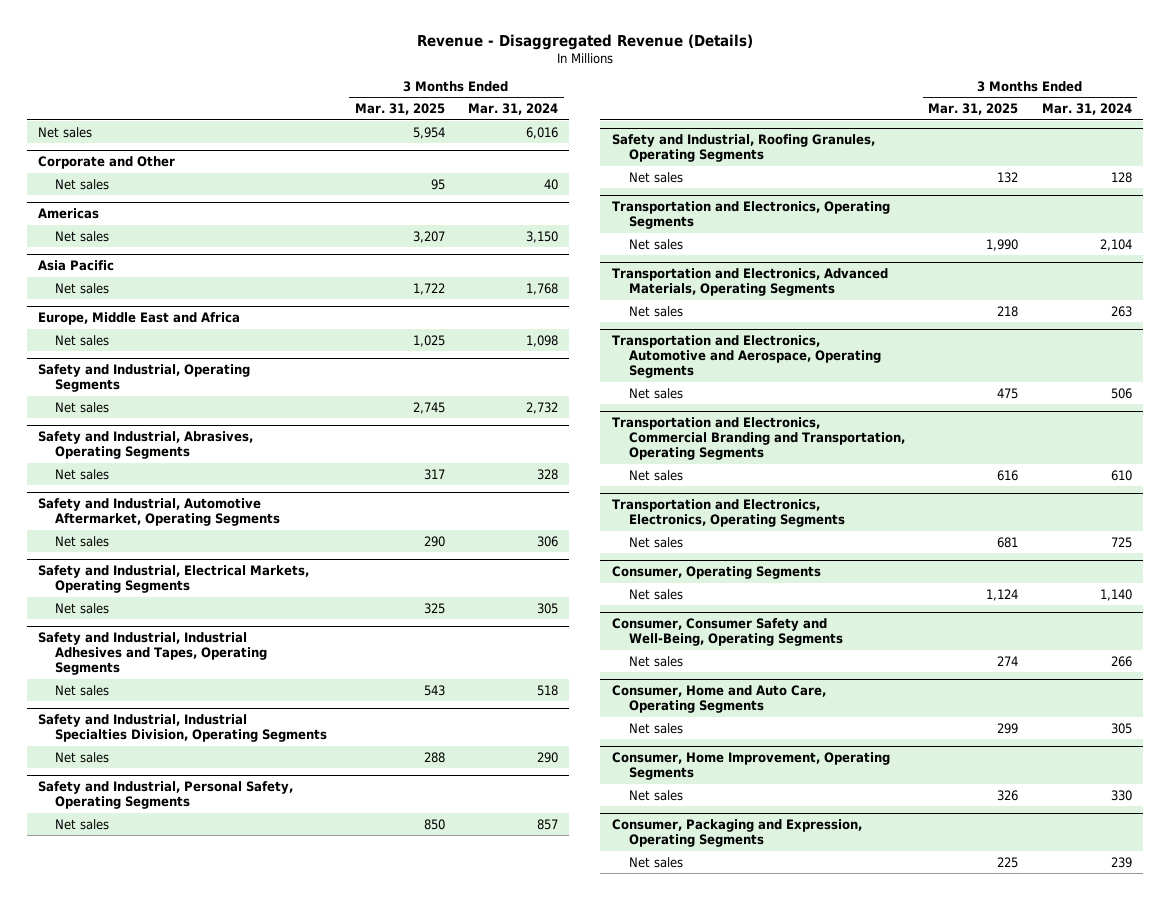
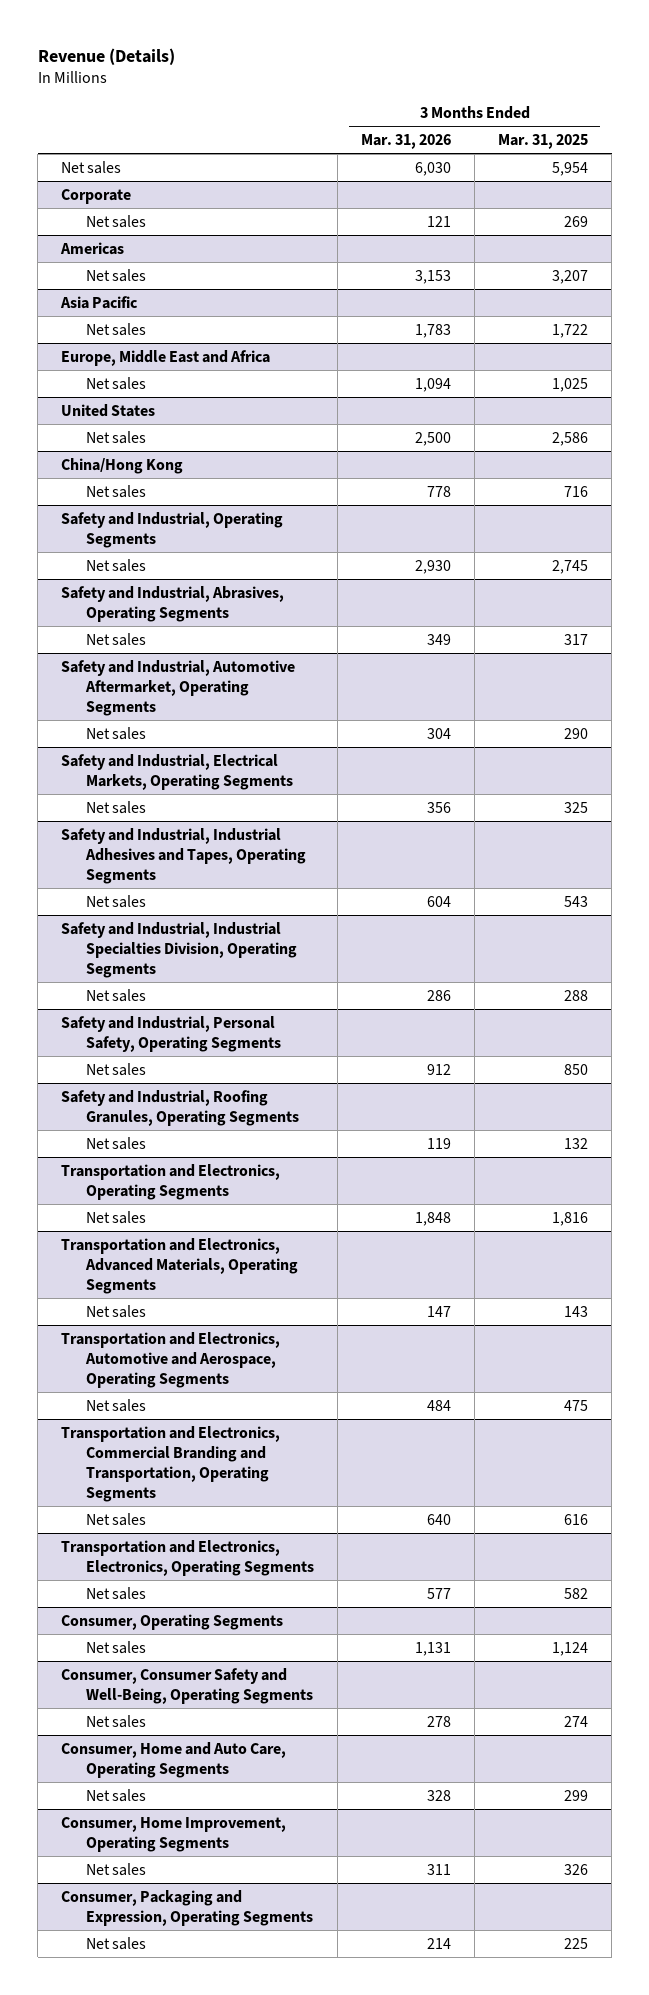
[416,33,753,50] Revenue - Disaggregated Revenue (Details) -> [37,48,175,66] Revenue (Details)
[467,103,558,116] Mar. 31, 2024 -> none
none -> [361,133,452,149] Mar. 31, 2026
[38,156,176,170] Corporate and Other -> [61,188,132,204] Corporate
[430,178,445,190] 95 -> [564,215,589,227] 269
none -> [61,403,156,417] United States
none -> [86,430,147,444] Net sales
none -> [61,457,184,474] China/Hong Kong
none -> [86,484,147,498] Net sales
[986,238,1019,251] 1,990 -> [552,1211,589,1226] 1,816
[997,305,1019,317] 218 -> [564,1305,589,1317] 143
[997,536,1019,548] 681 -> [564,1587,589,1599] 582

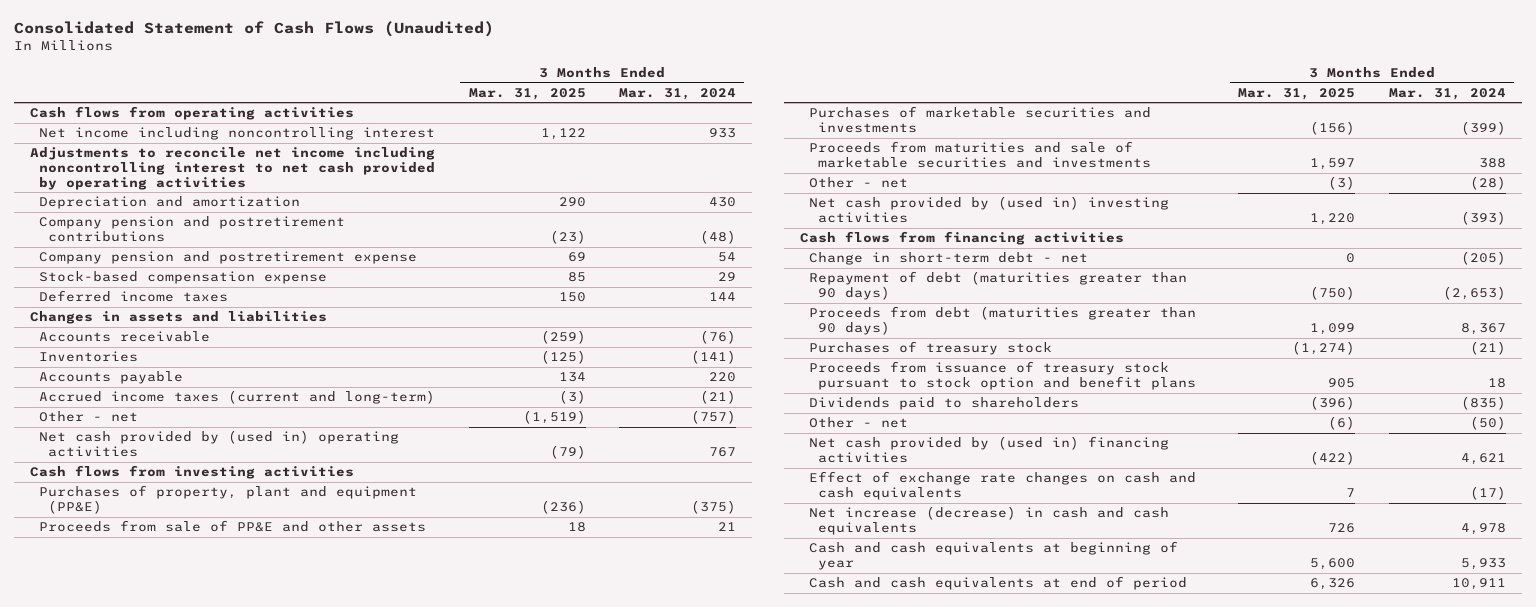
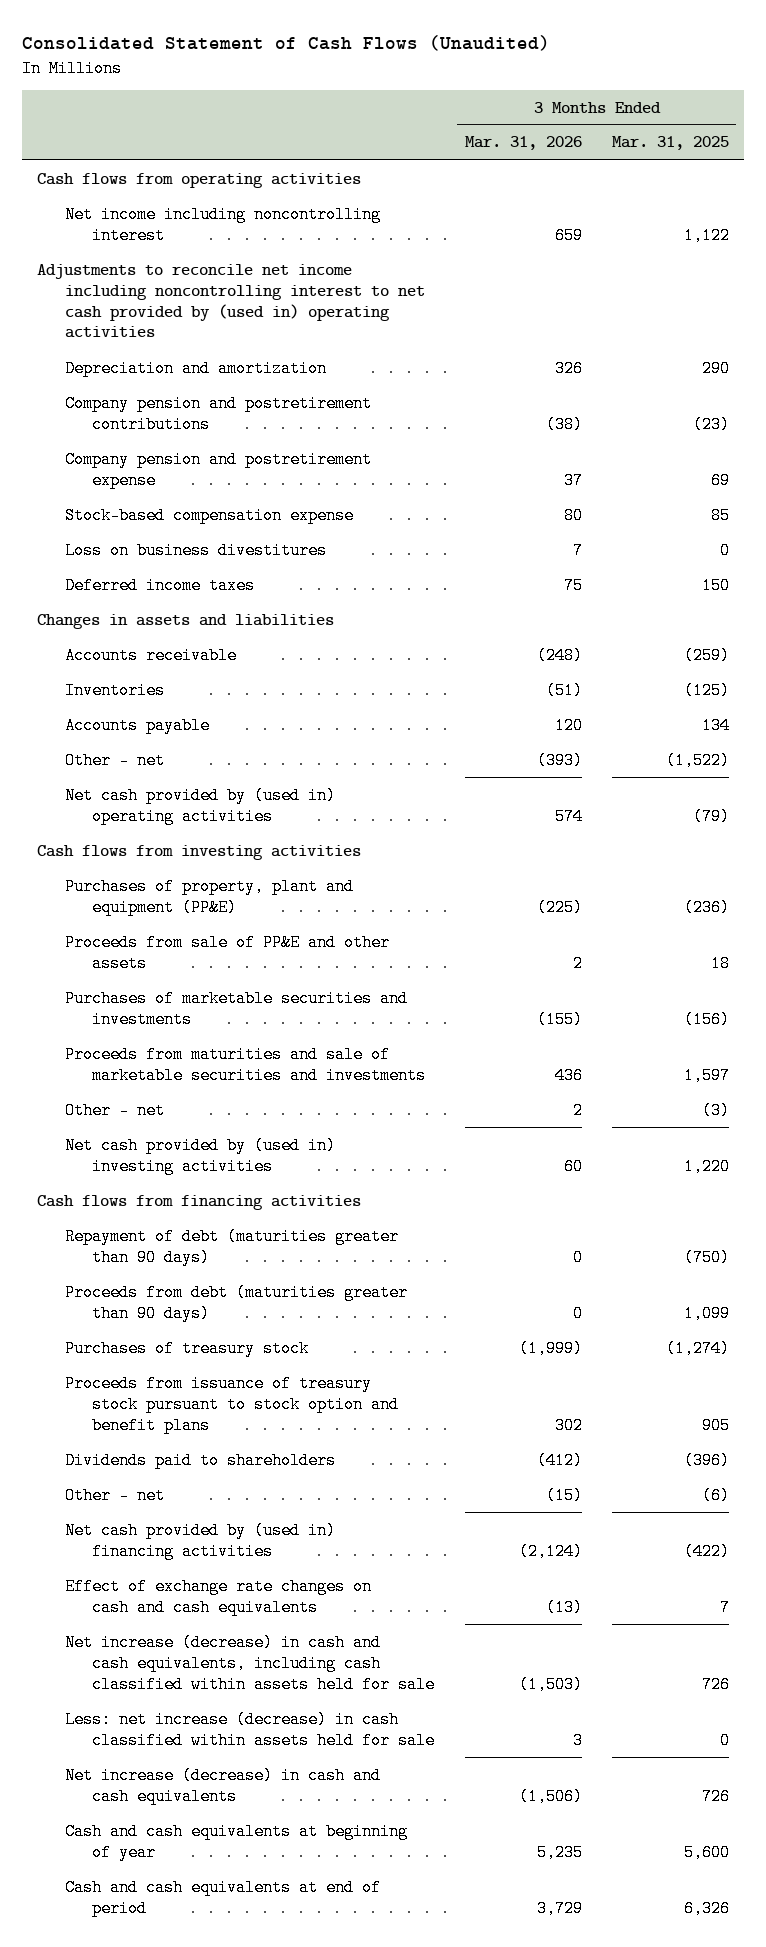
[618,87,736,100] Mar. 31, 2024 -> none
none -> [464,136,582,151] Mar. 31, 2026
[30,147,436,190] Adjustments to reconcile net income including noncontrolling interest to net cash provided by operating activities -> [37,263,425,339] Adjustments to reconcile net income including noncontrolling interest to net cash provided by (used in) operating activities
none -> [64,541,327,559] Loss on business divestitures
[39,390,436,405] Accrued income taxes (current and long-term) -> none
[522,410,586,425] (1,519) -> [665,751,730,769] (1,522)
[809,252,1089,266] Change in short-term debt - net -> none
none -> [64,1633,436,1693] Net increase (decrease) in cash and cash equivalents, including cash classified within assets held for sale
none -> [64,1710,436,1749] Less: net increase (decrease) in cash classified within assets held for sale

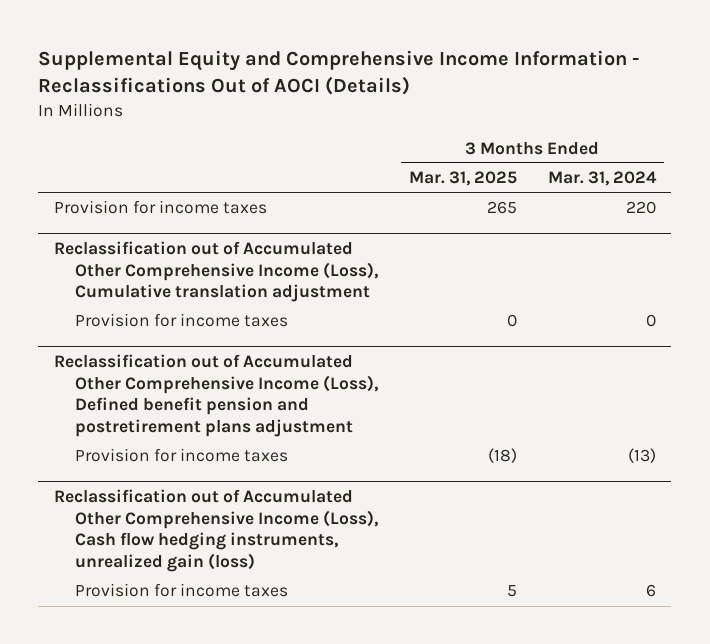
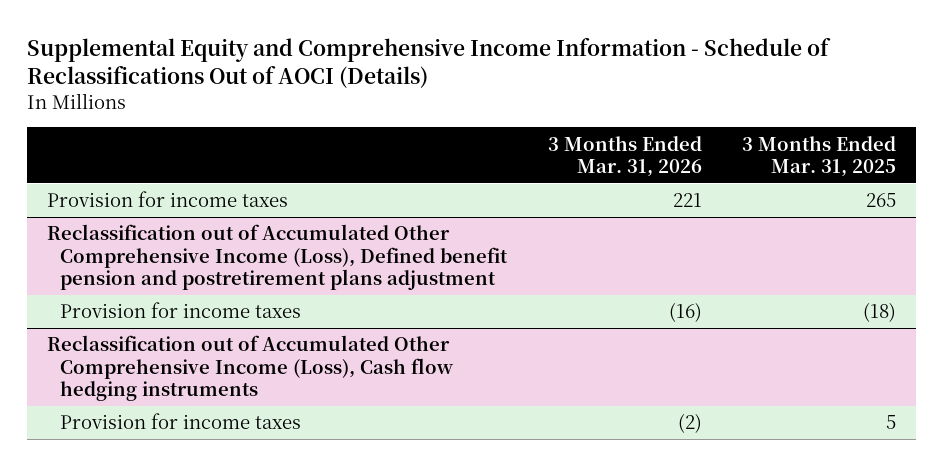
[38,50,640,96] Supplemental Equity and Comprehensive Income Information - Reclassifications Out of AOCI (Details) -> [27,37,832,89] Supplemental Equity and Comprehensive Income Information - Schedule of Reclassifications Out of AOCI (Details)
[547,171,657,187] Mar. 31, 2024 -> none
none -> [547,135,702,177] 3 Months Ended Mar. 31, 2026
[53,241,378,303] Reclassification out of Accumulated Other Comprehensive Income (Loss), Cumulative translation adjustment -> none
[74,313,288,328] Provision for income taxes -> none
[53,489,378,572] Reclassification out of Accumulated Other Comprehensive Income (Loss), Cash flow hedging instruments, unrealized gain (loss) -> [47,335,455,401] Reclassification out of Accumulated Other Comprehensive Income (Loss), Cash flow hedging instruments

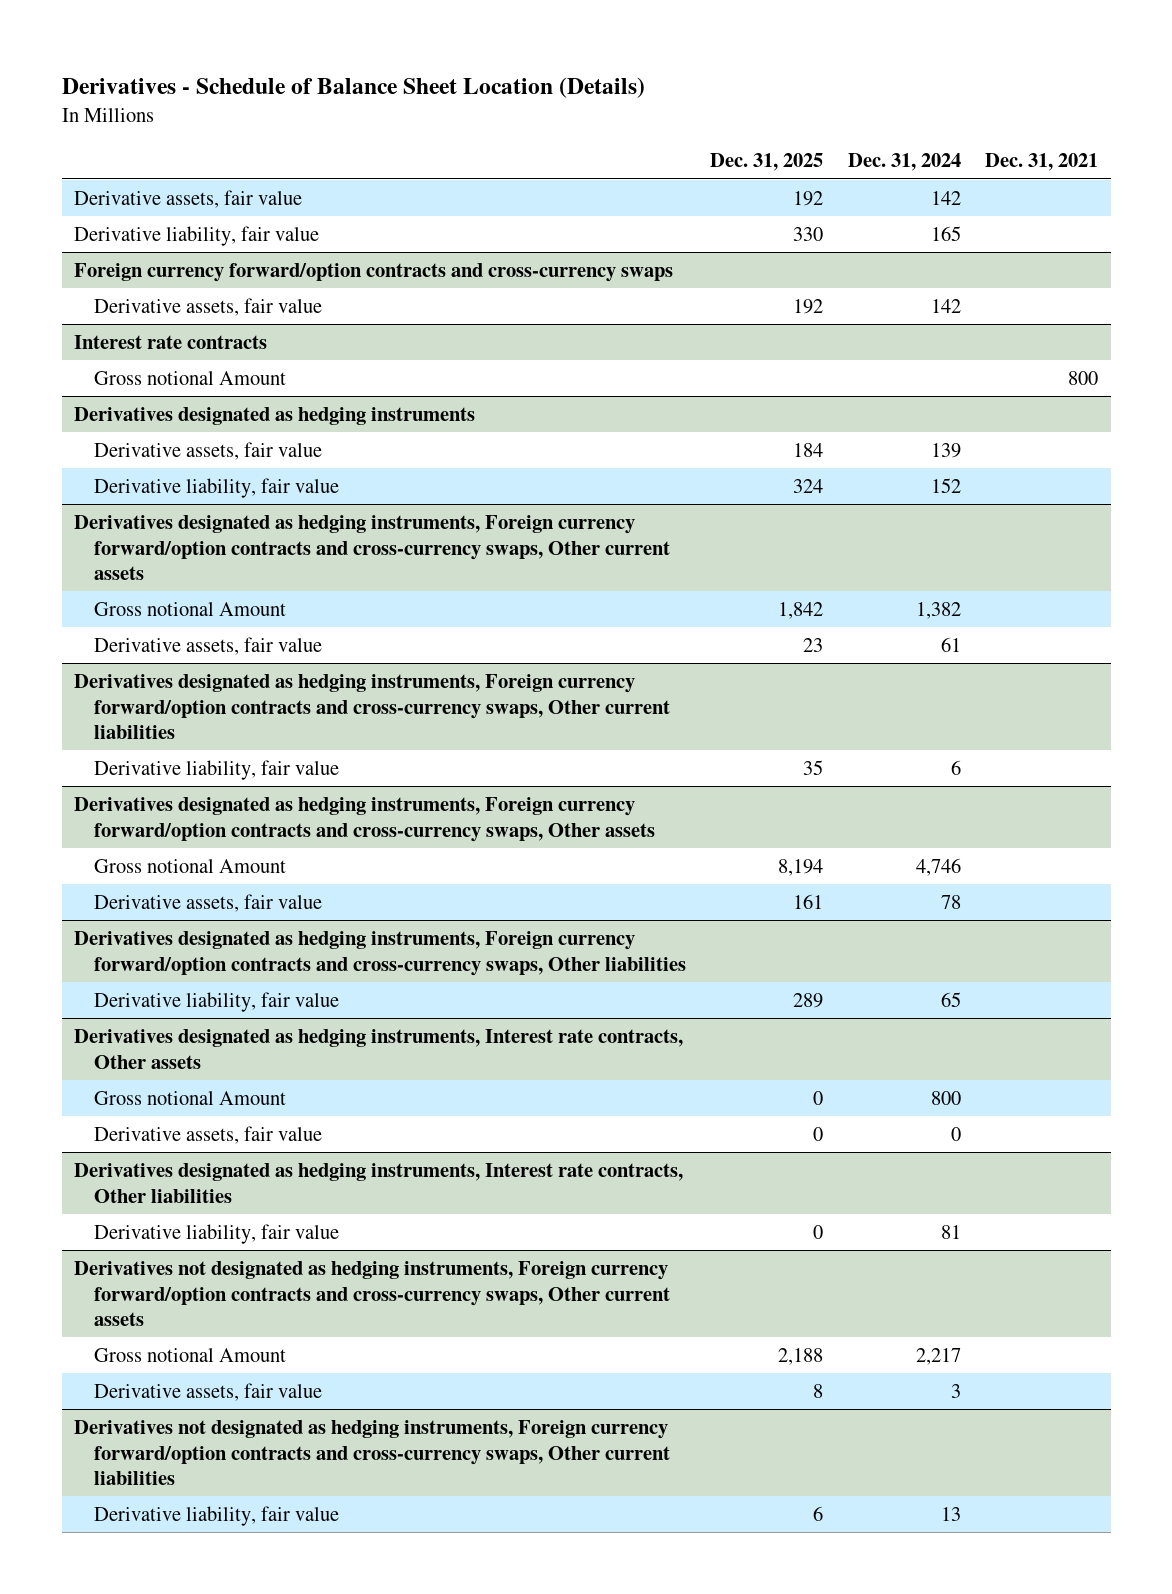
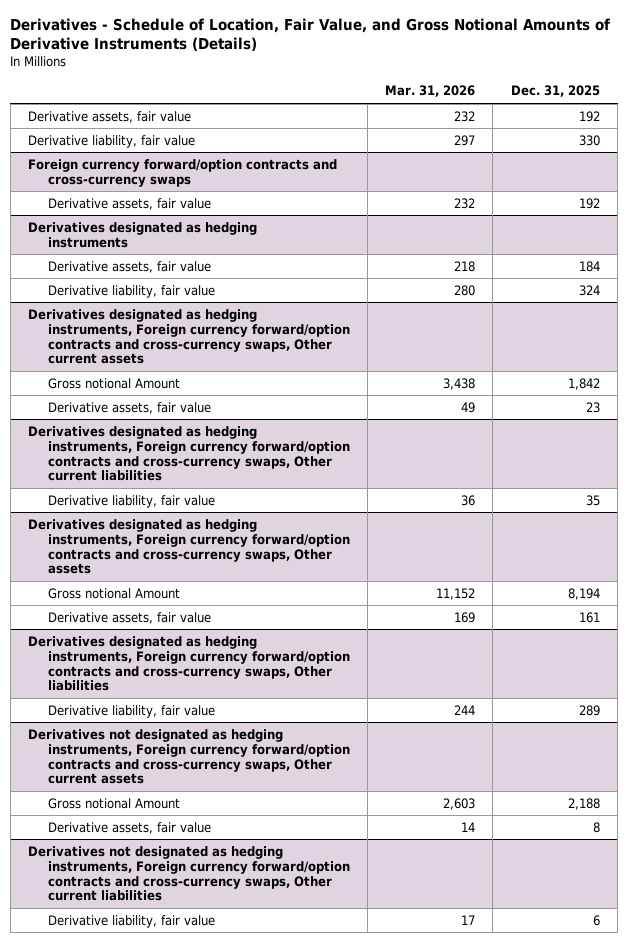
[61,76,645,98] Derivatives - Schedule of Balance Sheet Location (Details) -> [10,17,611,52] Derivatives - Schedule of Location, Fair Value, and Gross Notional Amounts of Derivative Instruments (Details)
[847,153,961,172] Dec. 31, 2024 -> none
[985,153,1099,172] Dec. 31, 2021 -> none
none -> [385,85,476,98] Mar. 31, 2026
[73,334,267,349] Interest rate contracts -> none
[93,370,286,385] Gross notional Amount -> none
[73,1028,683,1069] Derivatives designated as hedging instruments, Interest rate contracts, Other assets -> none
[93,1090,286,1105] Gross notional Amount -> none
[93,1125,322,1144] Derivative assets, fair value -> none
[73,1162,683,1203] Derivatives designated as hedging instruments, Interest rate contracts, Other liabilities -> none
[93,1223,339,1244] Derivative liability, fair value -> none

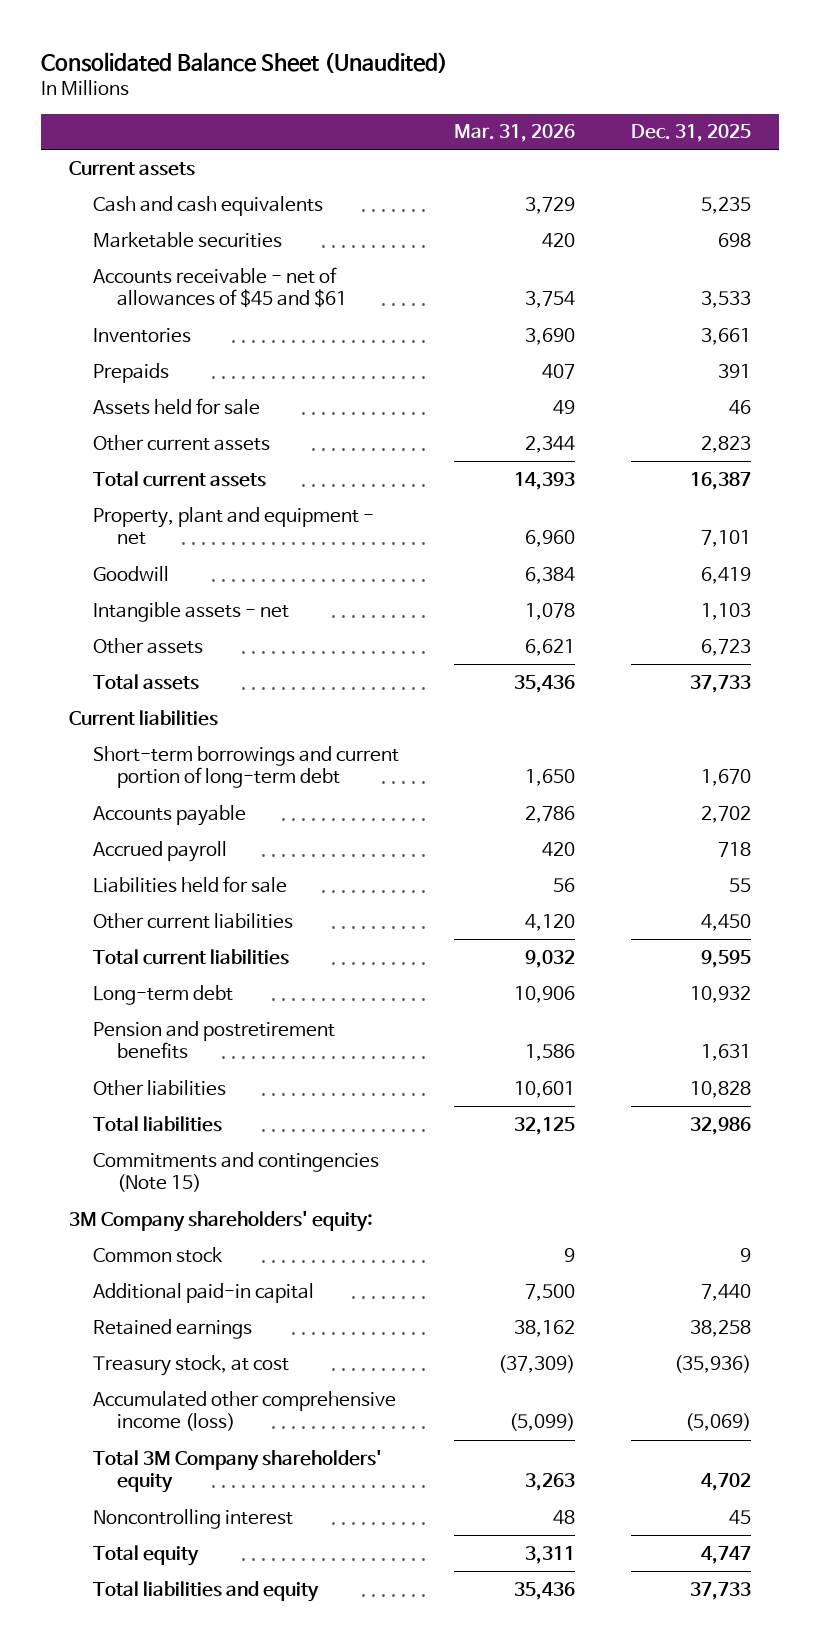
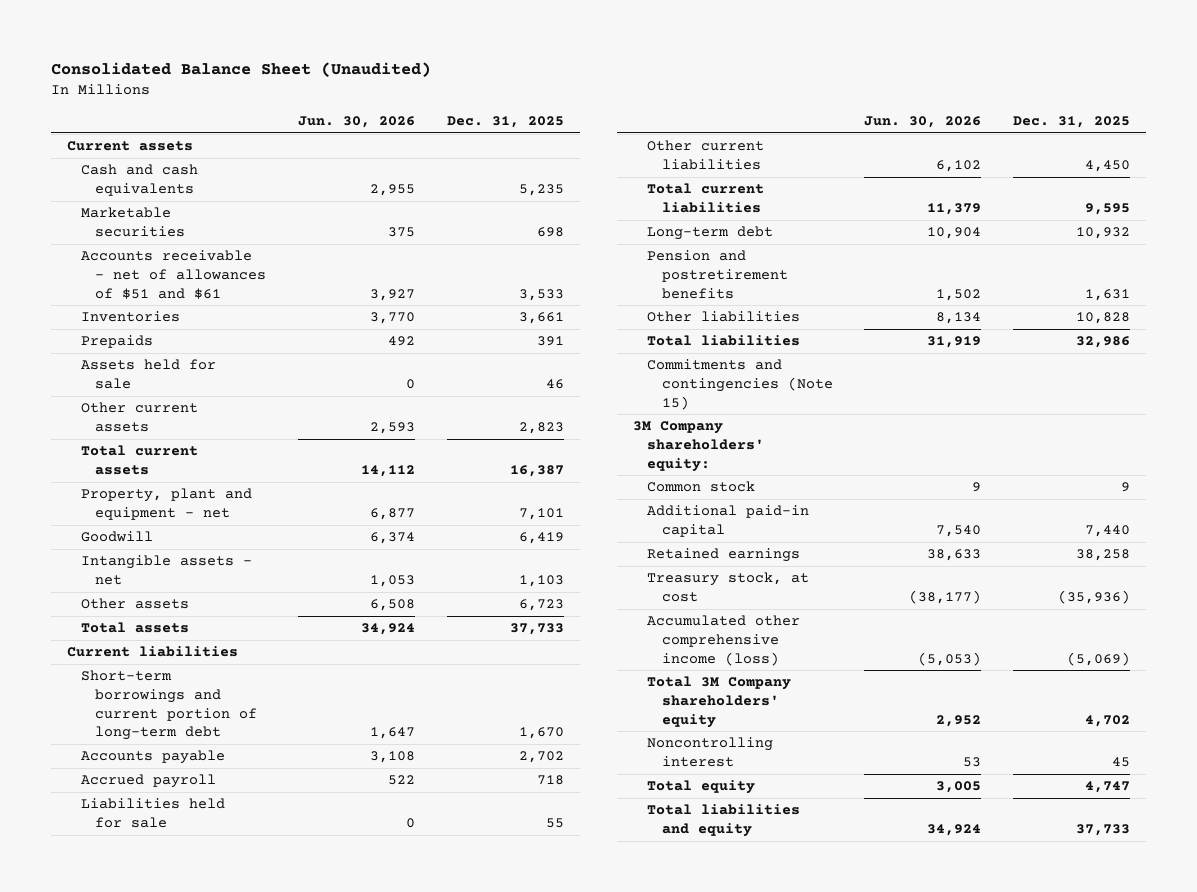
[454,124,576,143] Mar. 31, 2026 -> none
none -> [298,115,416,128] Jun. 30, 2026
[92,266,347,309] Accounts receivable - net of allowances of $45 and $61 -> [80,250,267,299] Accounts receivable - net of allowances of $51 and $61

